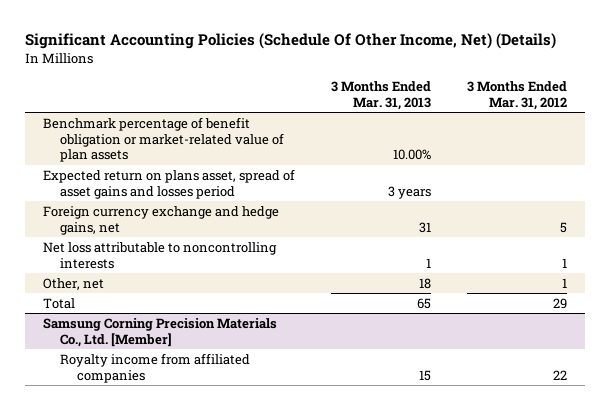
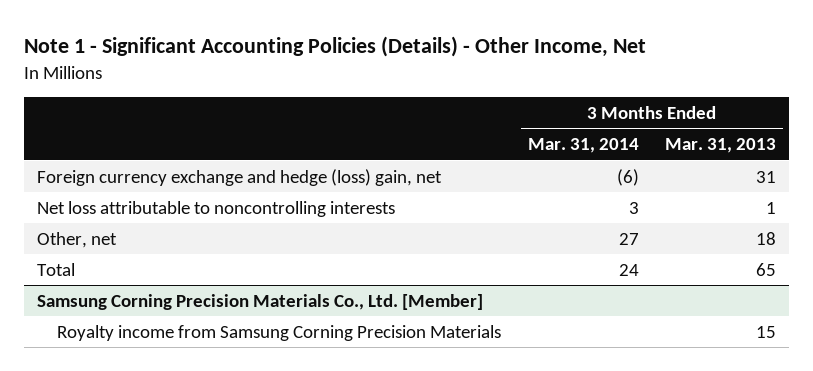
[24,33,556,50] Significant Accounting Policies (Schedule Of Other Income, Net) (Details) -> [23,36,646,58] Note 1 - Significant Accounting Policies (Details) - Other Income, Net
[467,80,568,110] 3 Months Ended Mar. 31, 2012 -> none
none -> [527,138,639,154] Mar. 31, 2014
[42,116,284,163] Benchmark percentage of benefit obligation or market-related value of plan assets -> none
[42,168,295,199] Expected return on plans asset, spread of asset gains and losses period -> none
[42,205,279,235] Foreign currency exchange and hedge gains, net -> [37,168,443,186] Foreign currency exchange and hedge (loss) gain, net
[59,352,250,383] Royalty income from affiliated companies -> [57,324,502,341] Royalty income from Samsung Corning Precision Materials

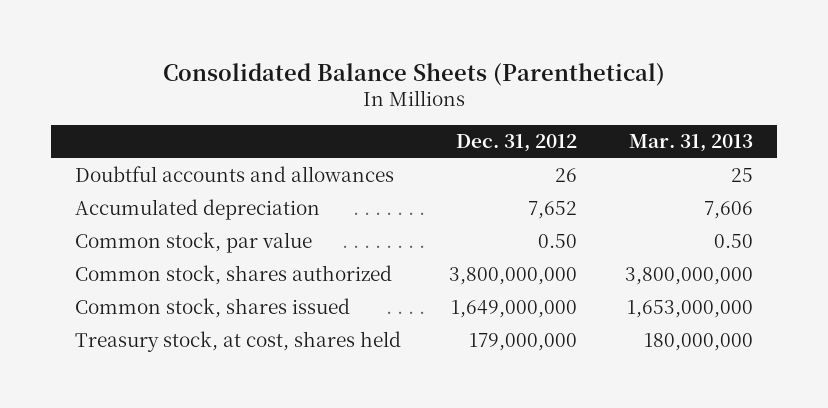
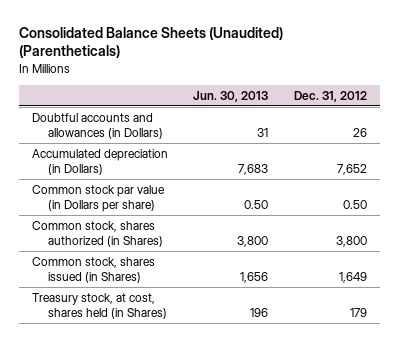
[163,62,666,86] Consolidated Balance Sheets (Parenthetical) -> [18,26,283,59] Consolidated Balance Sheets (Unaudited) (Parentheticals)
[629,134,754,153] Mar. 31, 2013 -> none
none -> [193,90,269,102] Jun. 30, 2013
[75,166,395,183] Doubtful accounts and allowances -> [31,113,163,139] Doubtful accounts and allowances (in Dollars)
[75,199,321,221] Accumulated depreciation -> [31,149,168,175] Accumulated depreciation (in Dollars)
[75,232,313,254] Common stock, par value -> [31,185,165,212] Common stock par value (in Dollars per share)
[75,265,393,286] Common stock, shares authorized -> [31,221,163,247] Common stock, shares authorized (in Shares)
[449,267,578,286] 3,800,000,000 -> [335,235,367,247] 3,800
[75,298,351,319] Common stock, shares issued -> [31,257,155,283] Common stock, shares issued (in Shares)
[451,300,578,319] 1,649,000,000 -> [338,271,367,283] 1,649
[75,331,402,353] Treasury stock, at cost, shares held -> [31,293,167,319] Treasury stock, at cost, shares held (in Shares)
[469,333,578,352] 179,000,000 -> [349,307,367,317] 179

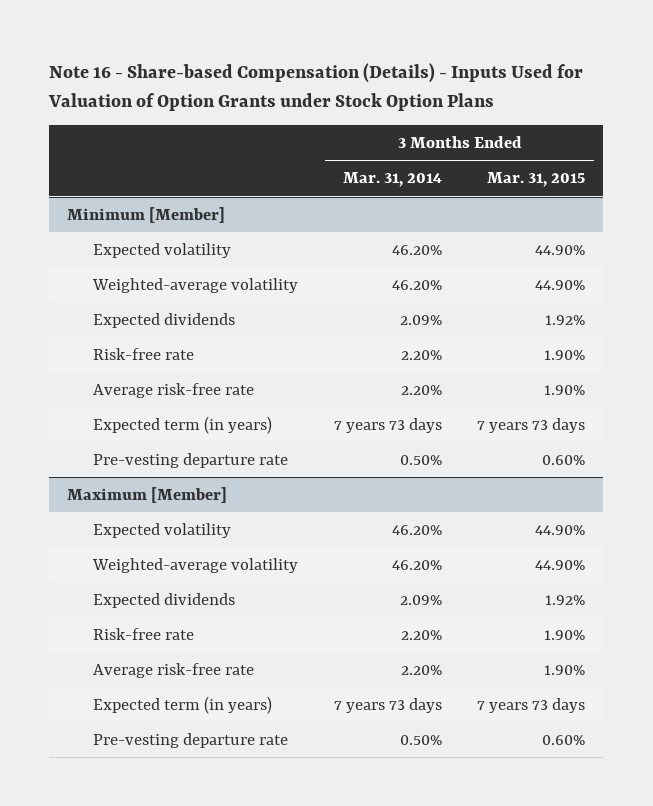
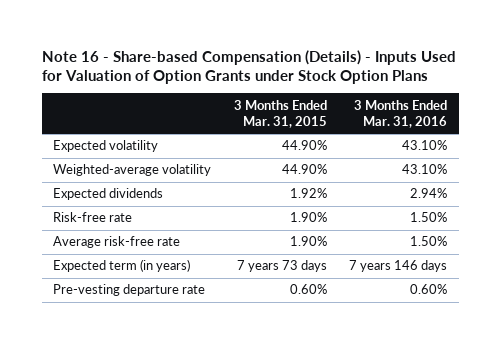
[342,172,442,188] Mar. 31, 2014 -> none
none -> [354,99,448,128] 3 Months Ended Mar. 31, 2016
[67,206,226,223] Minimum [Member] -> none
[67,486,228,503] Maximum [Member] -> none
[93,522,232,538] Expected volatility -> none
[92,557,299,573] Weighted-average volatility -> none
[93,592,236,608] Expected dividends -> none
[93,627,195,640] Risk-free rate -> none
[93,662,255,678] Average risk-free rate -> none
[93,695,273,714] Expected term (in years) -> none
[93,732,289,748] Pre-vesting departure rate -> none

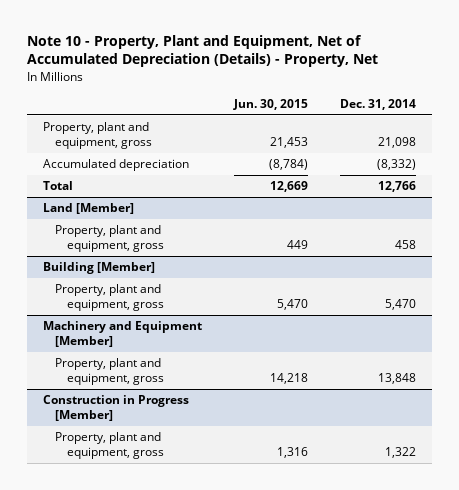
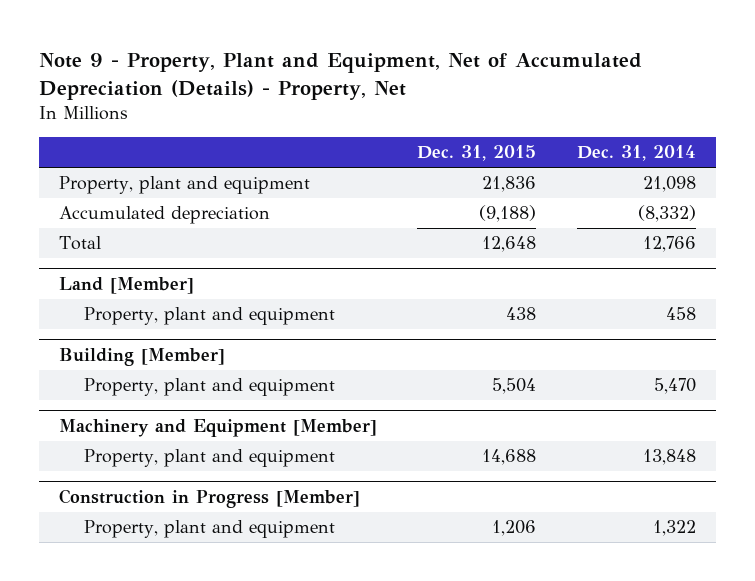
[27,34,379,68] Note 10 - Property, Plant and Equipment, Net of Accumulated Depreciation (Details) - Property, Net -> [38,52,642,100] Note 9 - Property, Plant and Equipment, Net of Accumulated Depreciation (Details) - Property, Net
[233,98,309,110] Jun. 30, 2015 -> none
none -> [417,145,537,162] Dec. 31, 2015
[43,122,153,150] Property, plant and equipment, gross -> [59,176,311,195] Property, plant and equipment
[55,225,165,253] Property, plant and equipment, gross -> [84,307,336,326] Property, plant and equipment
[55,284,165,312] Property, plant and equipment, gross -> [84,378,336,397] Property, plant and equipment
[55,358,165,386] Property, plant and equipment, gross -> [84,449,336,468] Property, plant and equipment
[55,432,165,460] Property, plant and equipment, gross -> [84,520,336,539] Property, plant and equipment

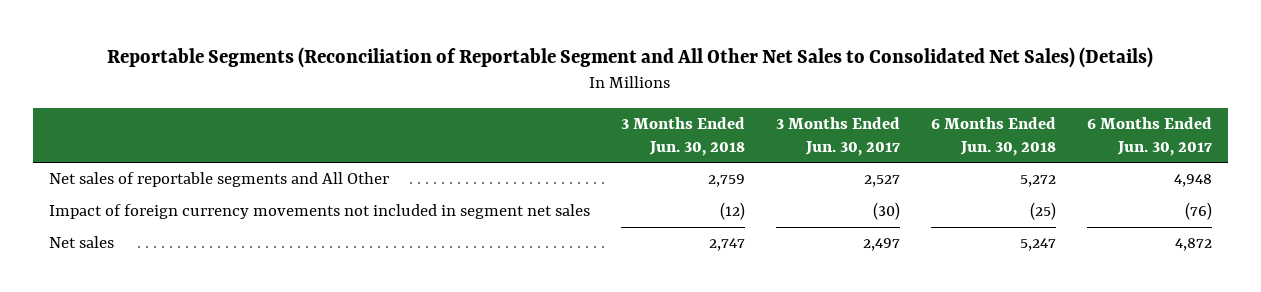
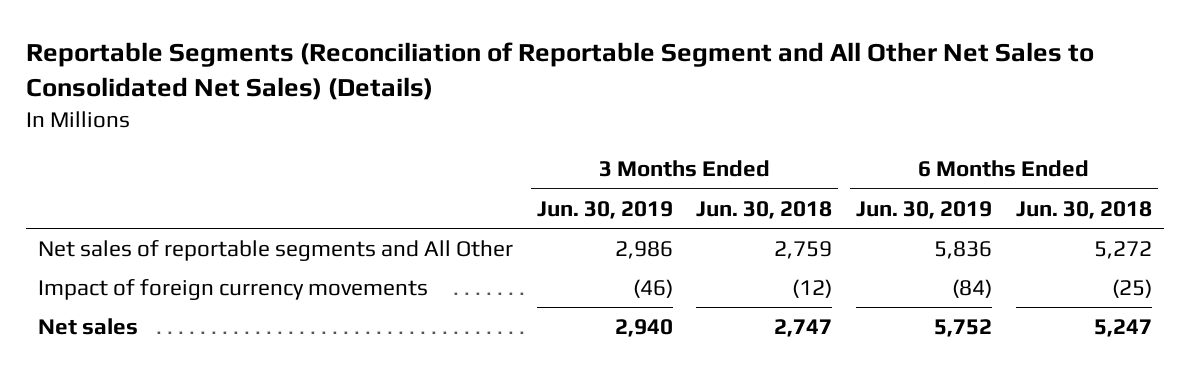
[775,116,900,156] 3 Months Ended Jun. 30, 2017 -> none
[1087,116,1213,156] 6 Months Ended Jun. 30, 2017 -> none
none -> [536,200,673,219] Jun. 30, 2019
none -> [856,200,993,219] Jun. 30, 2019
[48,204,590,220] Impact of foreign currency movements not included in segment net sales -> [37,279,428,301] Impact of foreign currency movements

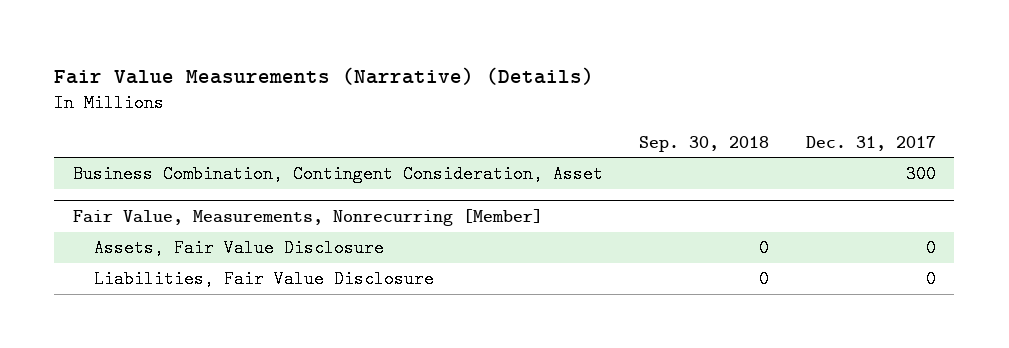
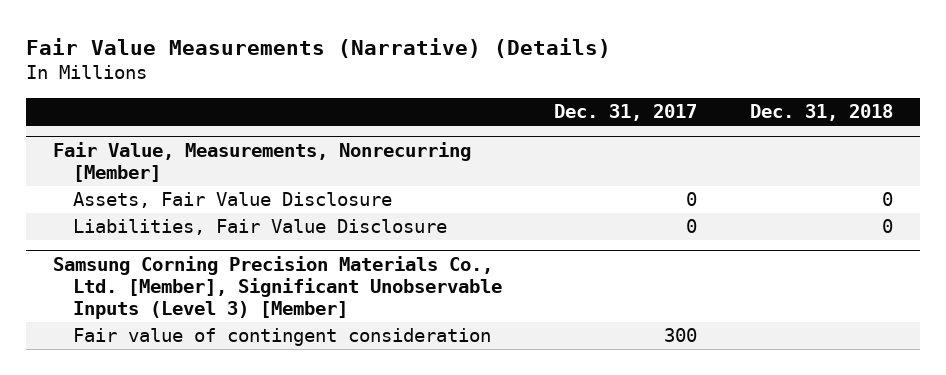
[639,135,770,152] Sep. 30, 2018 -> none
none -> [750,104,894,122] Dec. 31, 2018
[72,165,603,184] Business Combination, Contingent Consideration, Asset -> none
none -> [52,256,502,320] Samsung Corning Precision Materials Co., Ltd. [Member], Significant Unobservable Inputs (Level 3) [Member]
none -> [72,328,491,347] Fair value of contingent consideration

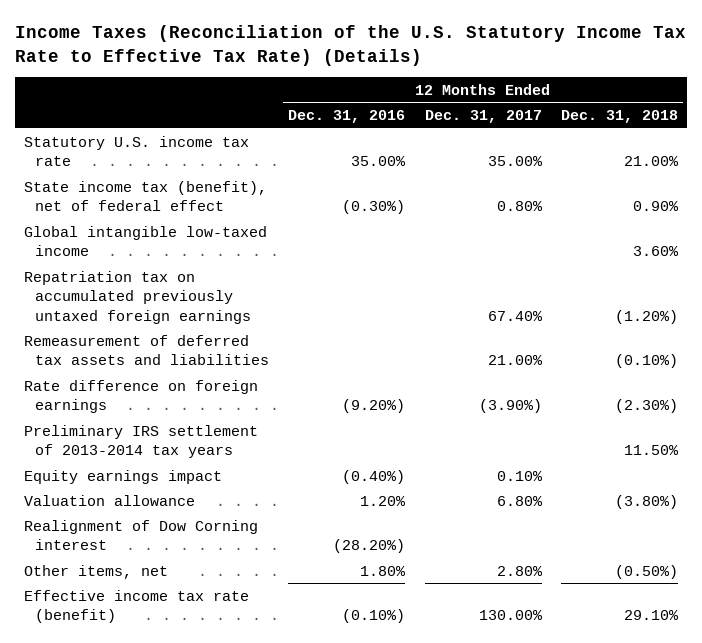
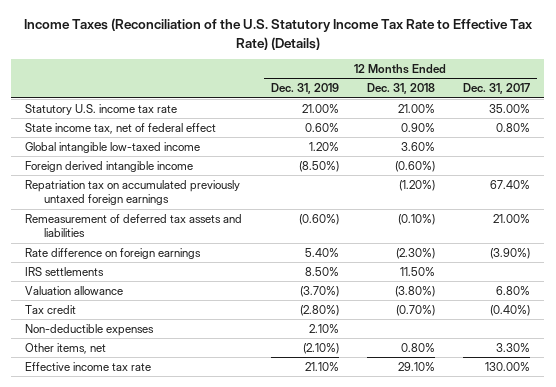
[288,110,406,124] Dec. 31, 2016 -> none
none -> [270,83,339,95] Dec. 31, 2019
[24,180,268,212] State income tax (benefit), net of federal effect -> [25,122,217,134] State income tax, net of federal effect
none -> [25,160,194,172] Foreign derived intangible income
[24,469,223,484] Equity earnings impact -> none
[24,424,259,459] Preliminary IRS settlement of 2013-2014 tax years -> [25,266,105,276] IRS settlements
[24,519,259,551] Realignment of Dow Corning interest -> none
none -> [25,304,77,314] Tax credit
none -> [25,323,155,336] Non-deductible expenses
[496,565,543,576] 2.80% -> [496,342,531,352] 3.30%
[614,564,678,579] (0.50%) -> [400,342,435,352] 0.80%
[24,589,250,624] Effective income tax rate (benefit) -> [25,361,152,371] Effective income tax rate

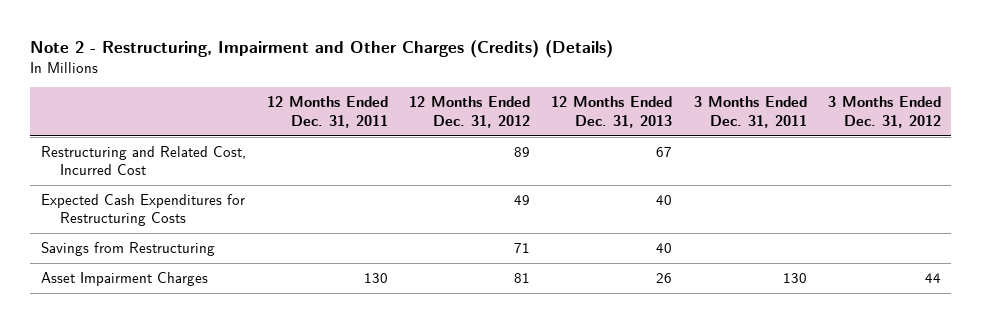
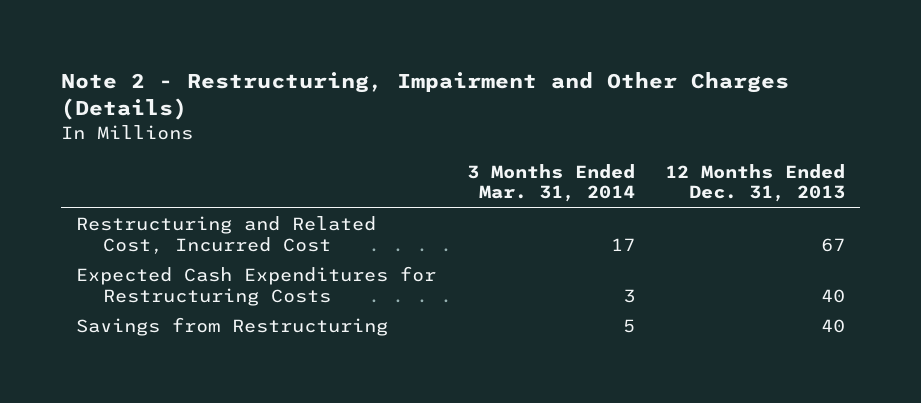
[30,40,614,59] Note 2 - Restructuring, Impairment and Other Charges (Credits) (Details) -> [61,72,790,121] Note 2 - Restructuring, Impairment and Other Charges (Details)
[267,96,389,128] 12 Months Ended Dec. 31, 2011 -> none
[409,96,531,128] 12 Months Ended Dec. 31, 2012 -> none
[693,96,807,128] 3 Months Ended Dec. 31, 2011 -> none
[827,96,941,128] 3 Months Ended Dec. 31, 2012 -> none
none -> [466,163,635,203] 3 Months Ended Mar. 31, 2014
[40,271,208,286] Asset Impairment Charges -> none

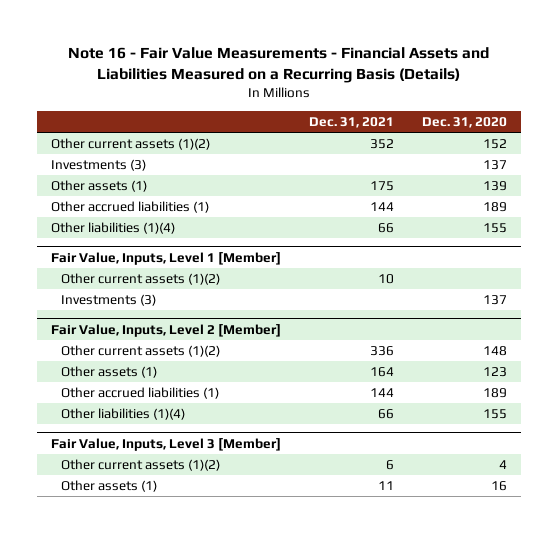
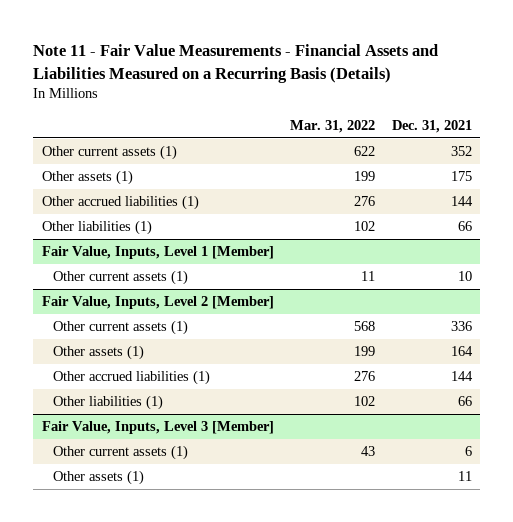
[68,47,490,84] Note 16 - Fair Value Measurements - Financial Assets and Liabilities Measured on a Recurring Basis (Details) -> [33,43,439,83] Note 11 - Fair Value Measurements - Financial Assets and Liabilities Measured on a Recurring Basis (Details)
[421,116,507,128] Dec. 31, 2020 -> none
none -> [290,120,376,134] Mar. 31, 2022
[51,159,147,172] Investments (3) -> none
[51,138,211,151] Other current assets (1)(2) -> [41,145,177,161] Other current assets (1)
[51,222,176,235] Other liabilities (1)(4) -> [41,220,152,236] Other liabilities (1)
[60,294,156,307] Investments (3) -> none
[60,273,220,286] Other current assets (1)(2) -> [52,270,188,286] Other current assets (1)
[60,345,220,358] Other current assets (1)(2) -> [52,320,188,336] Other current assets (1)
[60,408,185,421] Other liabilities (1)(4) -> [52,395,163,411] Other liabilities (1)
[60,459,220,472] Other current assets (1)(2) -> [52,445,188,461] Other current assets (1)

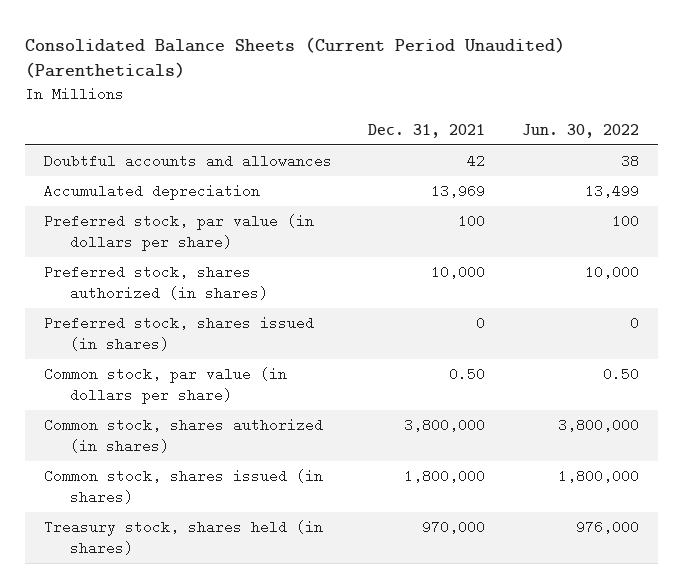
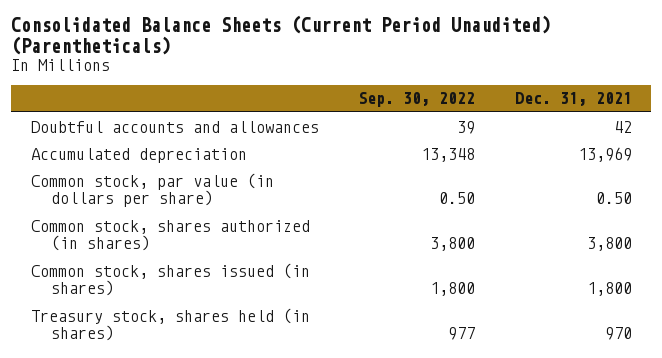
[522,124,640,139] Jun. 30, 2022 -> none
none -> [358,92,476,108] Sep. 30, 2022
[43,213,314,251] Preferred stock, par value (in dollars per share) -> none
[43,264,268,300] Preferred stock, shares authorized (in shares) -> none
[43,315,314,351] Preferred stock, shares issued (in shares) -> none
[404,417,486,432] 3,800,000 -> [586,237,632,252] 3,800
[404,468,486,483] 1,800,000 -> [586,282,632,297] 1,800
[422,519,486,534] 970,000 -> [604,327,632,341] 970

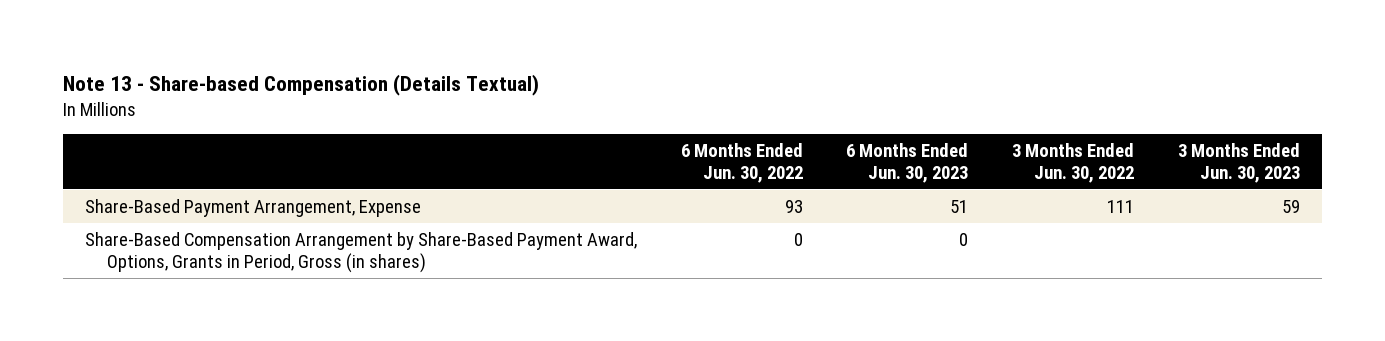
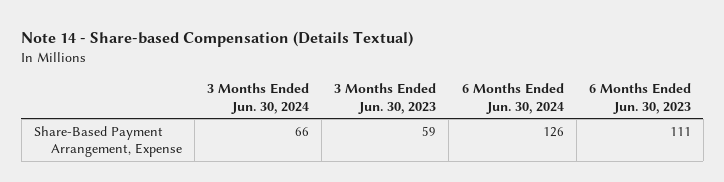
[62,74,539,97] Note 13 - Share-based Compensation (Details Textual) -> [21,31,414,48] Note 14 - Share-based Compensation (Details Textual)
[680,143,803,183] 6 Months Ended Jun. 30, 2022 -> none
[1012,143,1135,183] 3 Months Ended Jun. 30, 2022 -> none
none -> [207,83,310,114] 3 Months Ended Jun. 30, 2024
none -> [461,83,564,114] 6 Months Ended Jun. 30, 2024
[84,232,637,273] Share-Based Compensation Arrangement by Share-Based Payment Award, Options, Grants in Period, Gross (in shares) -> none
[950,200,969,214] 51 -> [669,126,691,136] 111

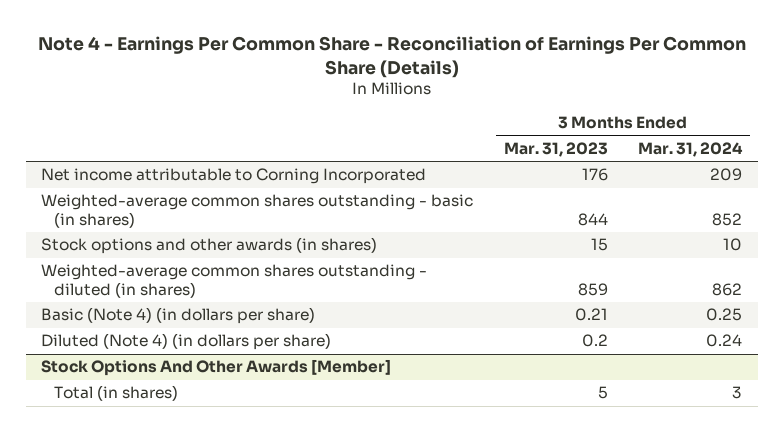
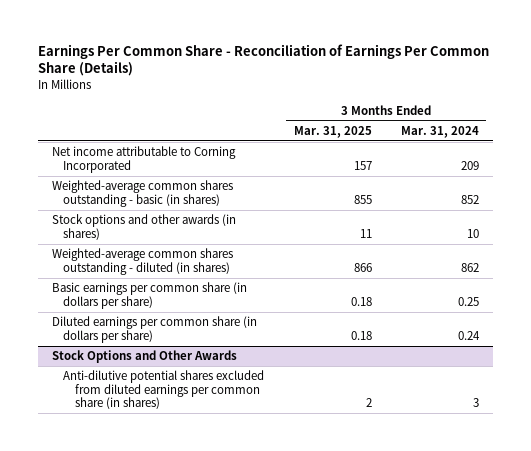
[37,35,746,78] Note 4 - Earnings Per Common Share - Reconciliation of Earnings Per Common Share (Details) -> [37,43,489,77] Earnings Per Common Share - Reconciliation of Earnings Per Common Share (Details)
[503,141,608,157] Mar. 31, 2023 -> none
none -> [293,125,372,138] Mar. 31, 2025
[41,307,316,325] Basic (Note 4) (in dollars per share) -> [52,282,248,309] Basic earnings per common share (in dollars per share)
[41,333,332,351] Diluted (Note 4) (in dollars per share) -> [52,316,258,343] Diluted earnings per common share (in dollars per share)
[41,359,392,377] Stock Options And Other Awards [Member] -> [52,350,238,364] Stock Options and Other Awards
[54,385,179,402] Total (in shares) -> [63,370,265,410] Anti-dilutive potential shares excluded from diluted earnings per common share (in shares)

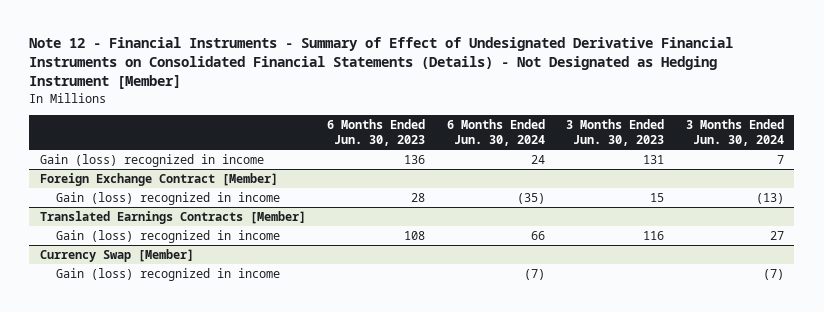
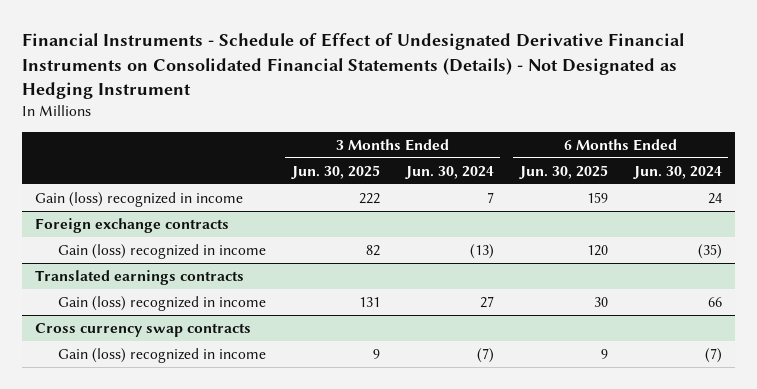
[29,37,734,90] Note 12 - Financial Instruments - Summary of Effect of Undesignated Derivative Financial Instruments on Consolidated Financial Statements (Details) - Not Designated as Hedging Instrument [Member] -> [21,33,684,99] Financial Instruments - Schedule of Effect of Undesignated Derivative Financial Instruments on Consolidated Financial Statements (Details) - Not Designated as Hedging Instrument
[327,118,426,147] 6 Months Ended Jun. 30, 2023 -> none
[566,118,665,147] 3 Months Ended Jun. 30, 2023 -> none
none -> [290,164,380,179] Jun. 30, 2025
none -> [518,164,608,179] Jun. 30, 2025
[39,172,278,186] Foreign Exchange Contract [Member] -> [34,218,229,234] Foreign exchange contracts
[39,210,306,224] Translated Earnings Contracts [Member] -> [34,270,244,286] Translated earnings contracts
[39,248,194,262] Currency Swap [Member] -> [34,323,251,338] Cross currency swap contracts

